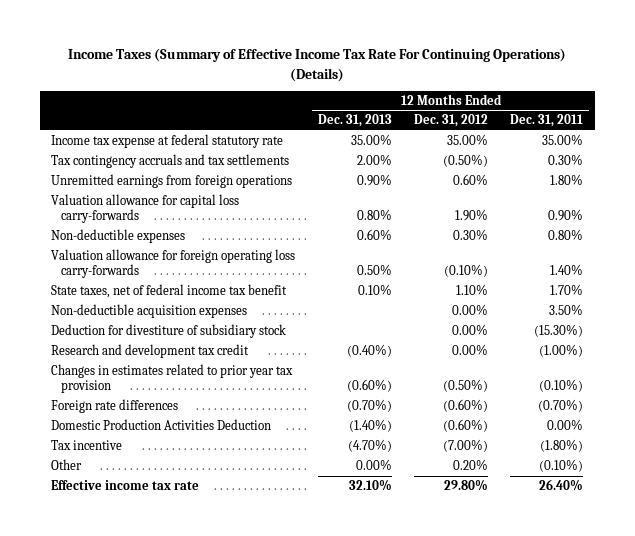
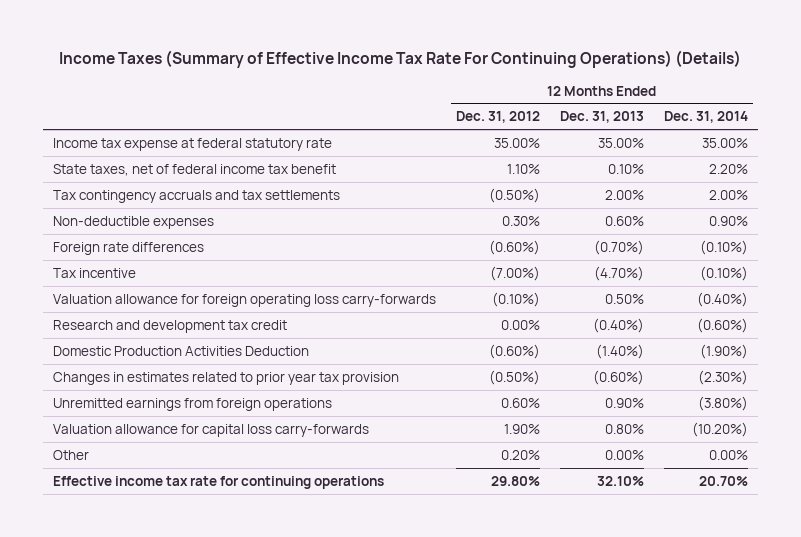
[510,114,584,128] Dec. 31, 2011 -> none
none -> [663,111,748,124] Dec. 31, 2014
[51,283,288,298] State taxes, net of federal income tax benefit -> [53,163,337,176] State taxes, net of federal income tax benefit
[51,398,179,413] Foreign rate differences -> [53,241,205,255] Foreign rate differences
[51,439,123,450] Tax incentive -> [53,267,137,278] Tax incentive
[51,303,248,318] Non-deductible acquisition expenses -> none
[51,323,287,338] Deduction for divestiture of subsidiary stock -> none
[51,363,294,393] Changes in estimates related to prior year tax provision -> [53,371,400,385] Changes in estimates related to prior year tax provision
[51,173,293,188] Unremitted earnings from foreign operations -> [53,397,333,411] Unremitted earnings from foreign operations
[51,193,240,223] Valuation allowance for capital loss carry-forwards -> [53,423,370,437] Valuation allowance for capital loss carry-forwards
[51,479,200,490] Effective income tax rate -> [53,475,385,489] Effective income tax rate for continuing operations

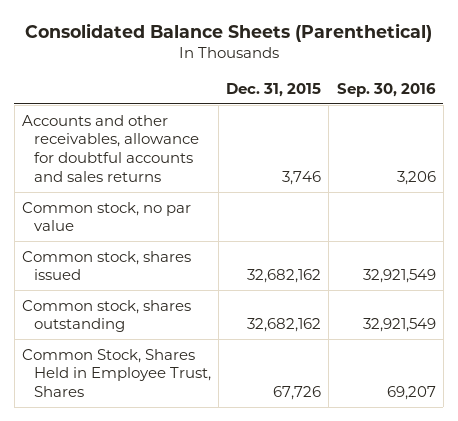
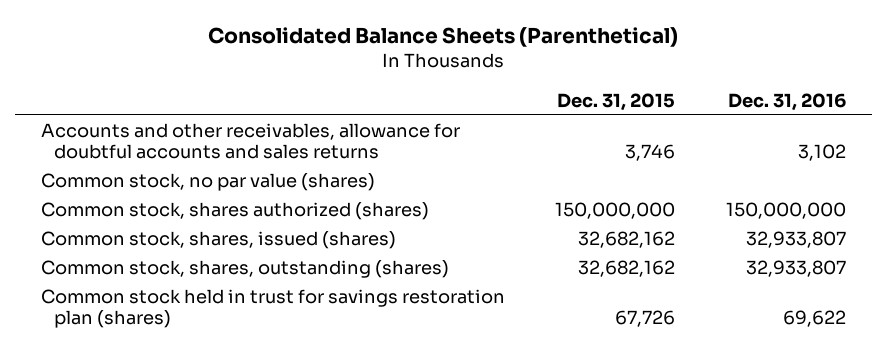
[336,82,436,97] Sep. 30, 2016 -> none
none -> [728,92,847,111] Dec. 31, 2016
[22,201,192,232] Common stock, no par value -> [40,173,375,192] Common stock, no par value (shares)
none -> [40,202,429,221] Common stock, shares authorized (shares)
[22,250,192,281] Common stock, shares issued -> [40,231,396,250] Common stock, shares, issued (shares)
[22,299,192,333] Common stock, shares outstanding -> [40,260,449,279] Common stock, shares, outstanding (shares)
[22,348,211,398] Common Stock, Shares Held in Employee Trust, Shares -> [40,289,505,329] Common stock held in trust for savings restoration plan (shares)

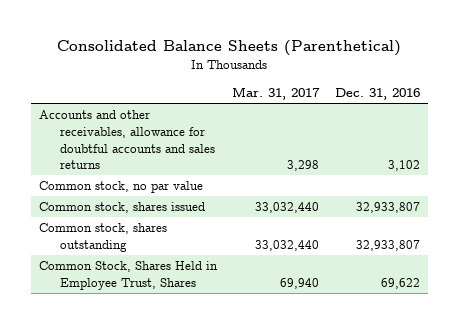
[557,92,676,111] Dec. 31, 2015 -> none
none -> [232,87,321,101] Mar. 31, 2017
[40,202,429,221] Common stock, shares authorized (shares) -> none
[40,173,375,192] Common stock, no par value (shares) -> [38,181,203,194] Common stock, no par value
[40,231,396,250] Common stock, shares, issued (shares) -> [38,202,205,214] Common stock, shares issued
[40,260,449,279] Common stock, shares, outstanding (shares) -> [38,223,167,252] Common stock, shares outstanding
[40,289,505,329] Common stock held in trust for savings restoration plan (shares) -> [38,261,218,290] Common Stock, Shares Held in Employee Trust, Shares

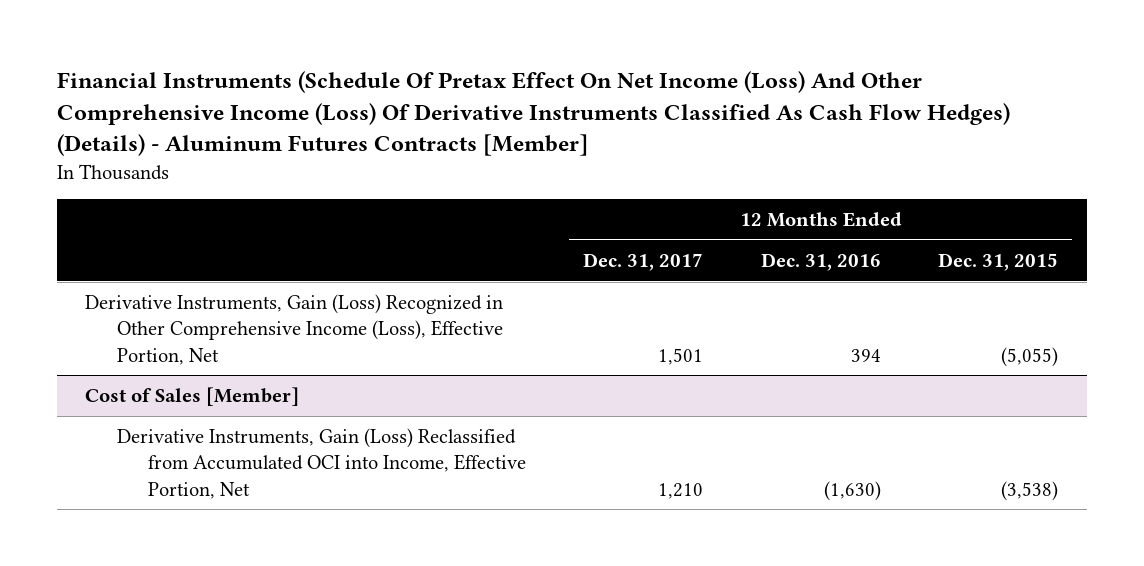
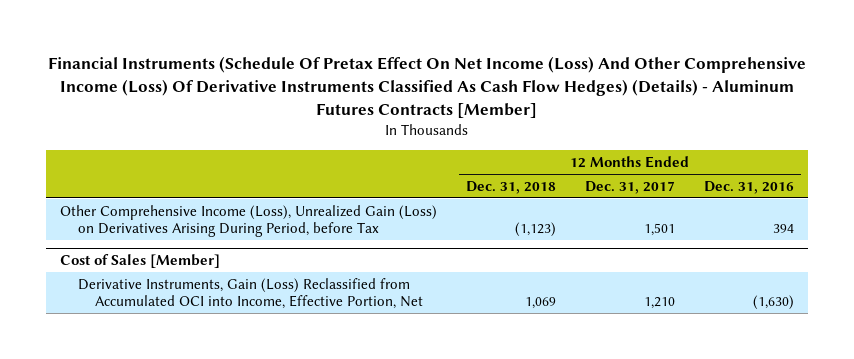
[938,252,1059,271] Dec. 31, 2015 -> none
none -> [466,180,557,194] Dec. 31, 2018
[85,294,504,365] Derivative Instruments, Gain (Loss) Recognized in Other Comprehensive Income (Loss), Effective Portion, Net -> [60,204,438,237] Other Comprehensive Income (Loss), Unrealized Gain (Loss) on Derivatives Arising During Period, before Tax

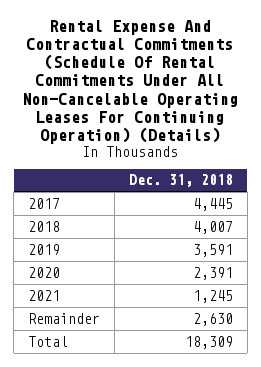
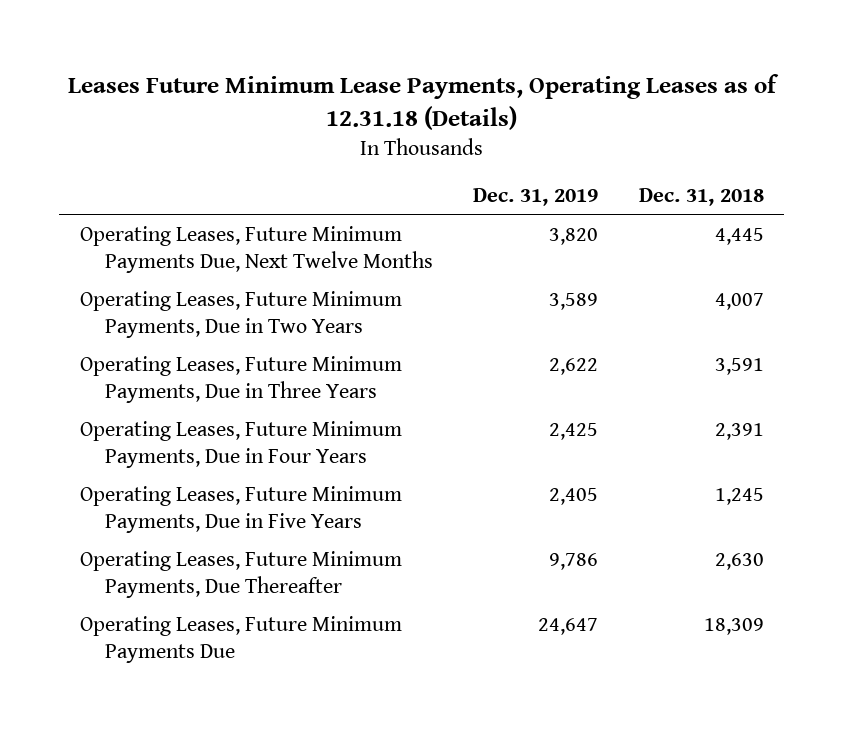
[22,19,239,145] Rental Expense And Contractual Commitments (Schedule Of Rental Commitments Under All Non-Cancelable Operating Leases For Continuing Operation) (Details) -> [67,73,779,131] Leases Future Minimum Lease Payments, Operating Leases as of 12.31.18 (Details)
none -> [473,188,599,207] Dec. 31, 2019
[28,197,61,209] 2017 -> [79,225,434,273] Operating Leases, Future Minimum Payments Due, Next Twelve Months
[28,220,61,232] 2018 -> [79,290,402,338] Operating Leases, Future Minimum Payments, Due in Two Years
[28,243,61,255] 2019 -> [79,355,402,403] Operating Leases, Future Minimum Payments, Due in Three Years
[28,266,61,278] 2020 -> [79,420,402,468] Operating Leases, Future Minimum Payments, Due in Four Years
[28,289,61,301] 2021 -> [79,485,402,533] Operating Leases, Future Minimum Payments, Due in Five Years
[28,312,101,324] Remainder -> [79,550,402,598] Operating Leases, Future Minimum Payments, Due Thereafter
[28,335,69,347] Total -> [79,615,402,663] Operating Leases, Future Minimum Payments Due

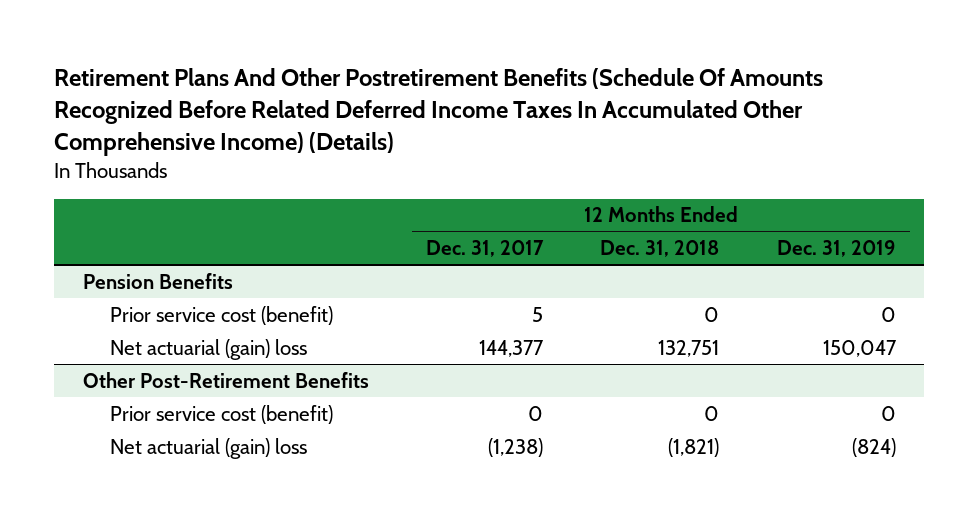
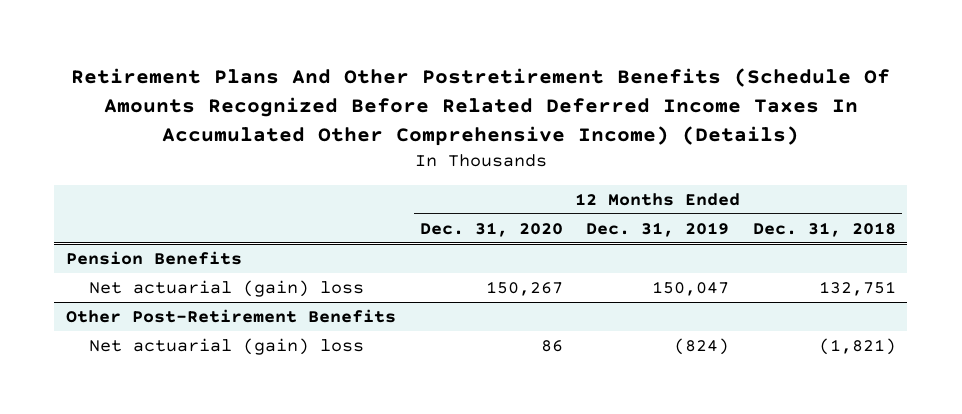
[425,240,544,258] Dec. 31, 2017 -> none
none -> [419,221,563,237] Dec. 31, 2020
[110,305,334,325] Prior service cost (benefit) -> none
[110,404,334,424] Prior service cost (benefit) -> none

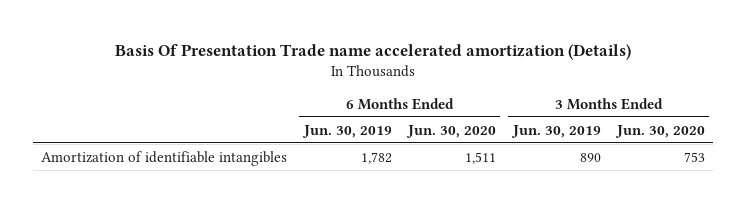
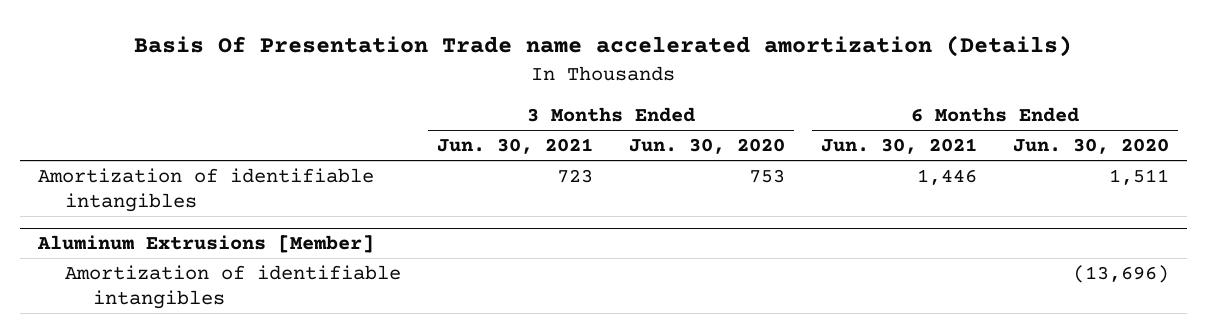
[301,124,392,138] Jun. 30, 2019 -> none
[510,124,601,138] Jun. 30, 2019 -> none
none -> [437,138,594,155] Jun. 30, 2021
none -> [820,138,977,155] Jun. 30, 2021
none -> [36,235,374,254] Aluminum Extrusions [Member]
none -> [65,265,402,309] Amortization of identifiable intangibles

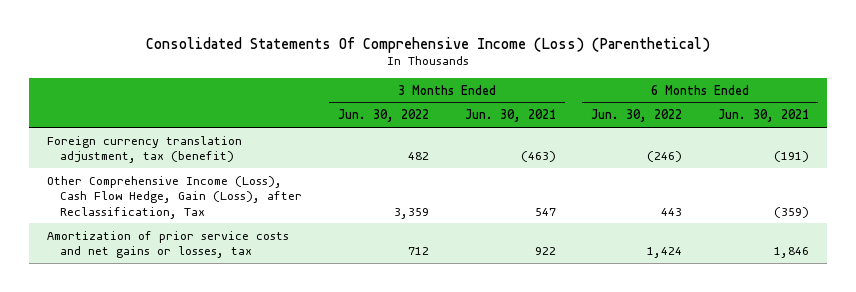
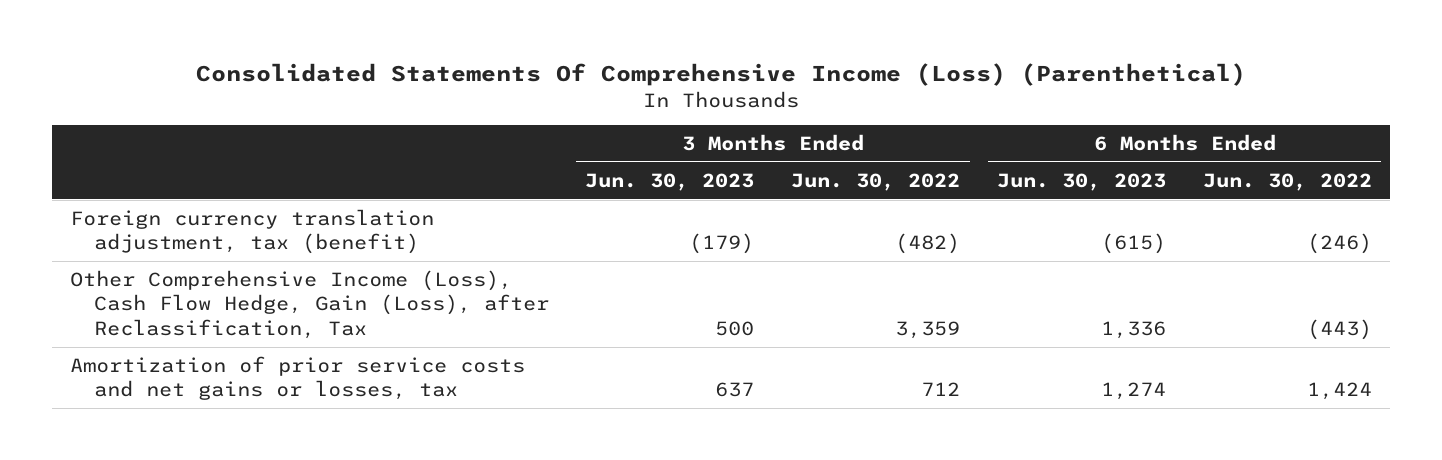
[464,109,556,123] Jun. 30, 2021 -> none
[718,109,810,123] Jun. 30, 2021 -> none
none -> [585,172,755,191] Jun. 30, 2023
none -> [997,172,1167,191] Jun. 30, 2023
[408,152,430,161] 482 -> [895,233,961,255] (482)
[661,207,683,216] 443 -> [1306,318,1372,340] (443)

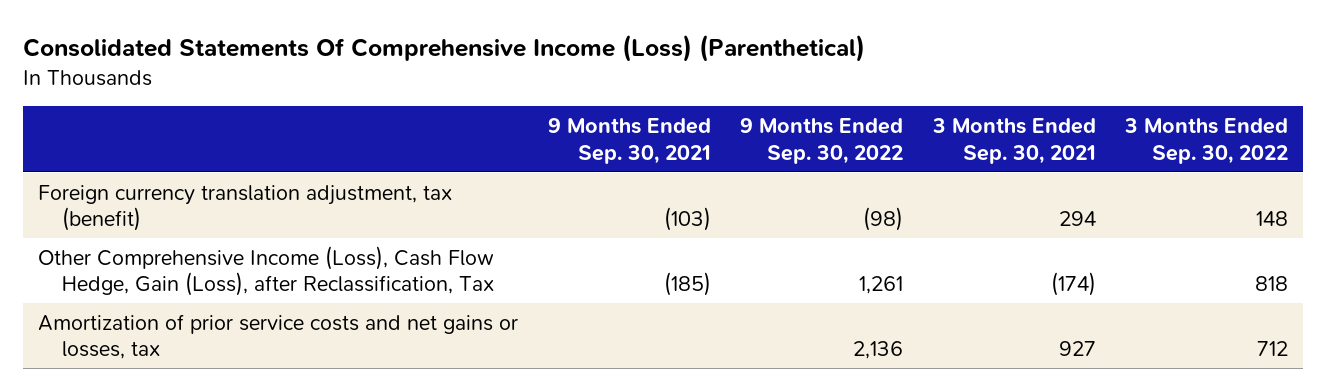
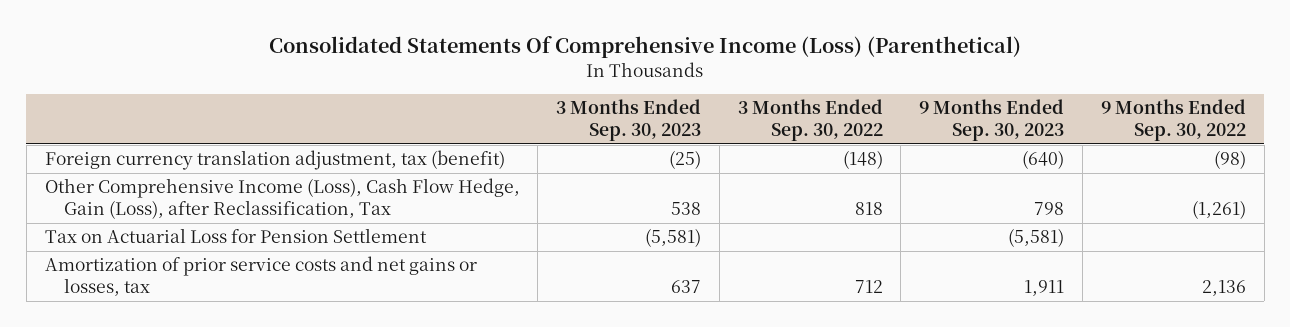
[547,118,711,164] 9 Months Ended Sep. 30, 2021 -> none
[931,118,1096,164] 3 Months Ended Sep. 30, 2021 -> none
none -> [556,99,702,142] 3 Months Ended Sep. 30, 2023
none -> [919,99,1065,142] 9 Months Ended Sep. 30, 2023
[1256,211,1289,227] 148 -> [842,150,883,170] (148)
[859,276,904,295] 1,261 -> [1191,200,1246,220] (1,261)
none -> [44,228,427,244] Tax on Actuarial Loss for Pension Settlement

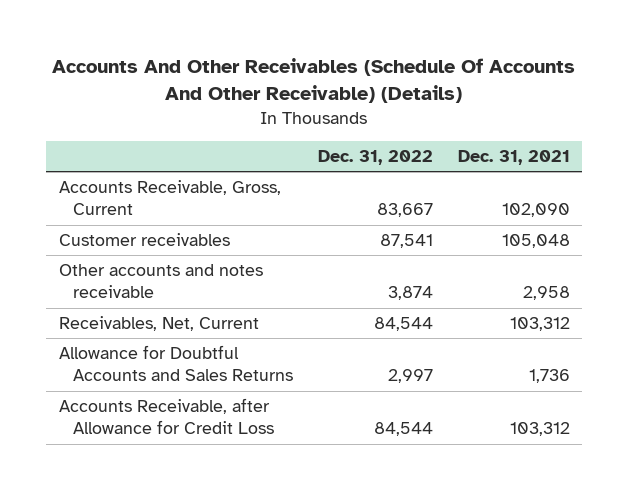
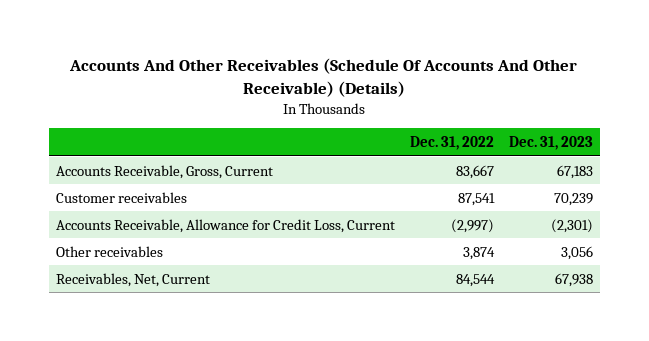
[457,150,570,166] Dec. 31, 2021 -> none
none -> [508,136,593,151] Dec. 31, 2023
none -> [56,218,396,233] Accounts Receivable, Allowance for Credit Loss, Current
[58,264,263,299] Other accounts and notes receivable -> [56,245,164,257] Other receivables
[58,345,293,382] Allowance for Doubtful Accounts and Sales Returns -> none
[58,398,274,435] Accounts Receivable, after Allowance for Credit Loss -> none

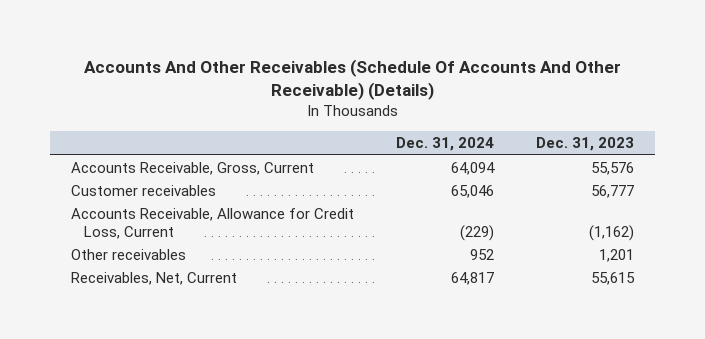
[409,136,494,151] Dec. 31, 2022 -> none
none -> [396,137,495,152] Dec. 31, 2024
[556,164,593,179] 67,183 -> [591,161,635,175] 55,576
[553,192,593,206] 70,239 -> [591,184,635,198] 56,777
[550,218,593,233] (2,301) -> [589,224,635,241] (1,162)
[560,245,593,260] 3,056 -> [599,248,635,262] 1,201
[554,272,593,287] 67,938 -> [591,271,636,285] 55,615

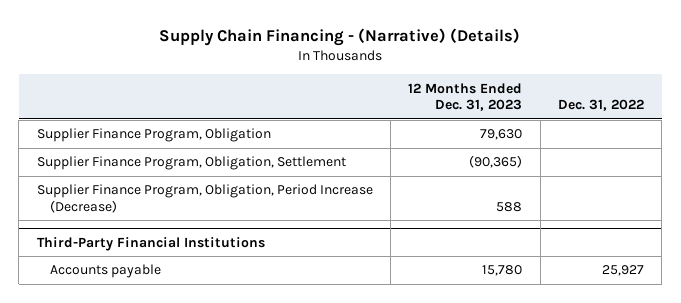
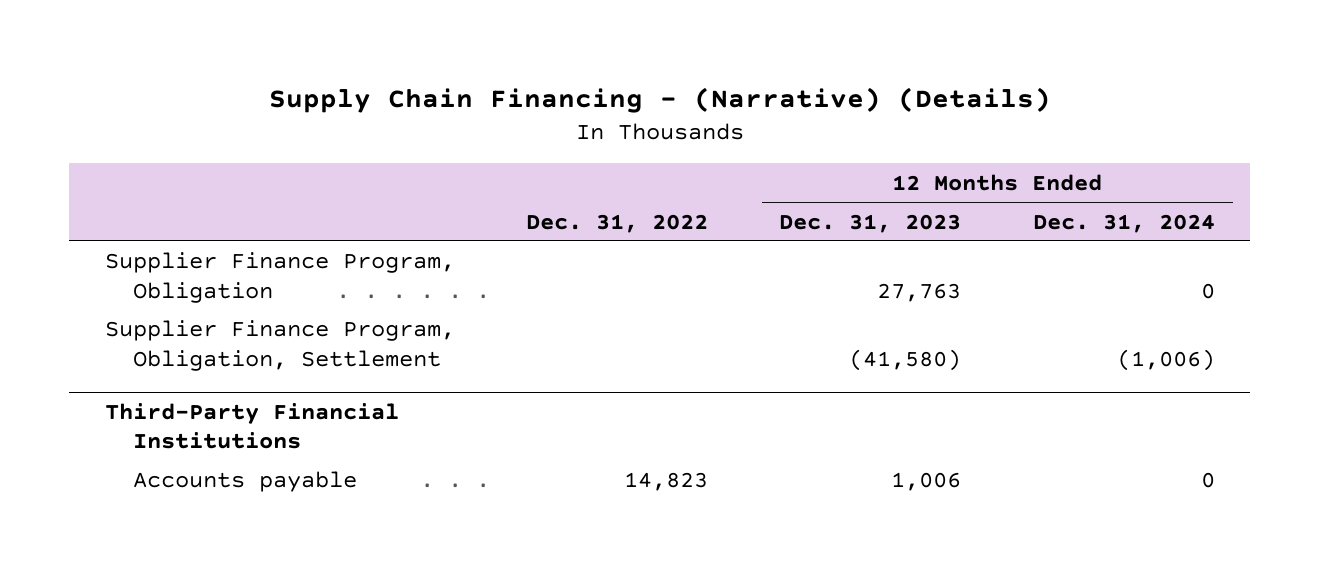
none -> [1032,213,1215,233] Dec. 31, 2024
[36,184,373,213] Supplier Finance Program, Obligation, Period Increase (Decrease) -> none
[480,129,523,141] 79,630 -> [877,282,962,302] 27,763
[469,155,523,169] (90,365) -> [849,348,962,371] (41,580)
[482,265,523,277] 15,780 -> [891,472,962,492] 1,006
[602,265,645,277] 25,927 -> [624,472,709,492] 14,823

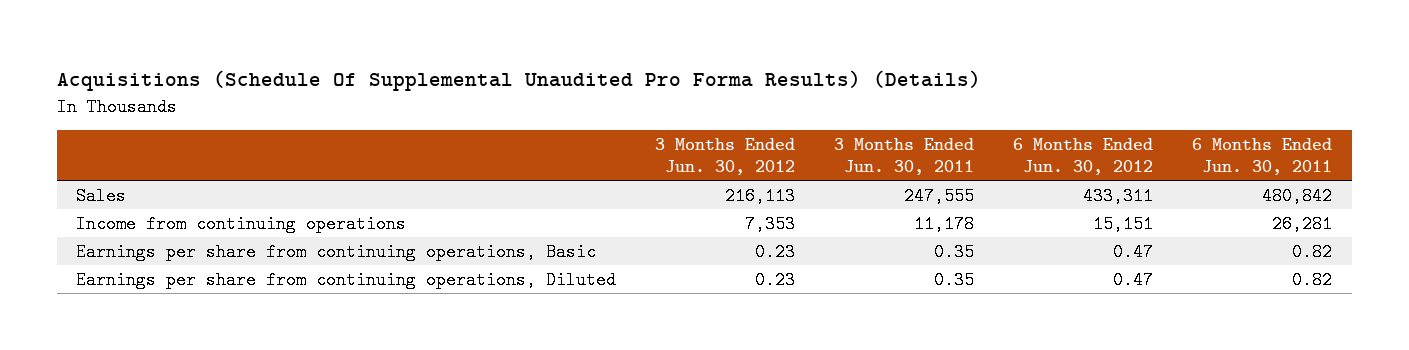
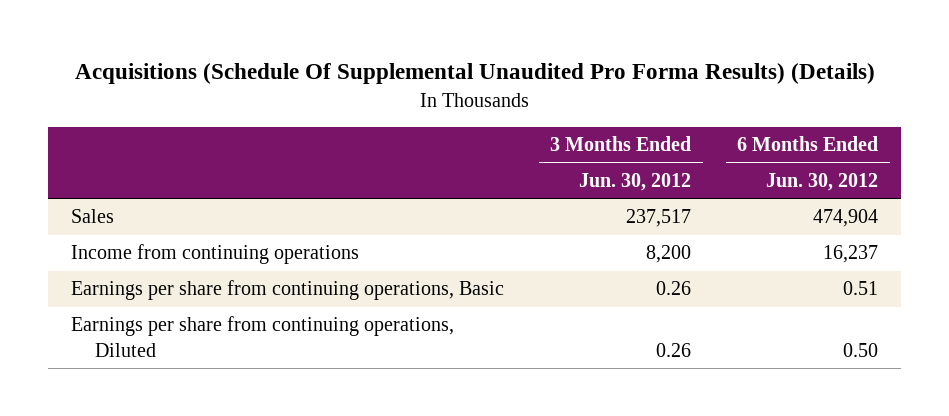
[834,137,975,176] 3 Months Ended Jun. 30, 2011 -> none
[1192,137,1333,176] 6 Months Ended Jun. 30, 2011 -> none
[725,186,796,205] 216,113 -> [626,209,692,228] 237,517
[1083,186,1154,205] 433,311 -> [813,209,879,228] 474,904
[745,214,796,233] 7,353 -> [646,245,692,264] 8,200
[1093,214,1154,233] 15,151 -> [823,245,879,264] 16,237
[755,242,796,261] 0.23 -> [656,281,692,296] 0.26
[1113,242,1154,261] 0.47 -> [843,281,879,296] 0.51
[755,270,796,289] 0.23 -> [656,342,692,357] 0.26
[1113,270,1154,289] 0.47 -> [843,342,879,357] 0.50

